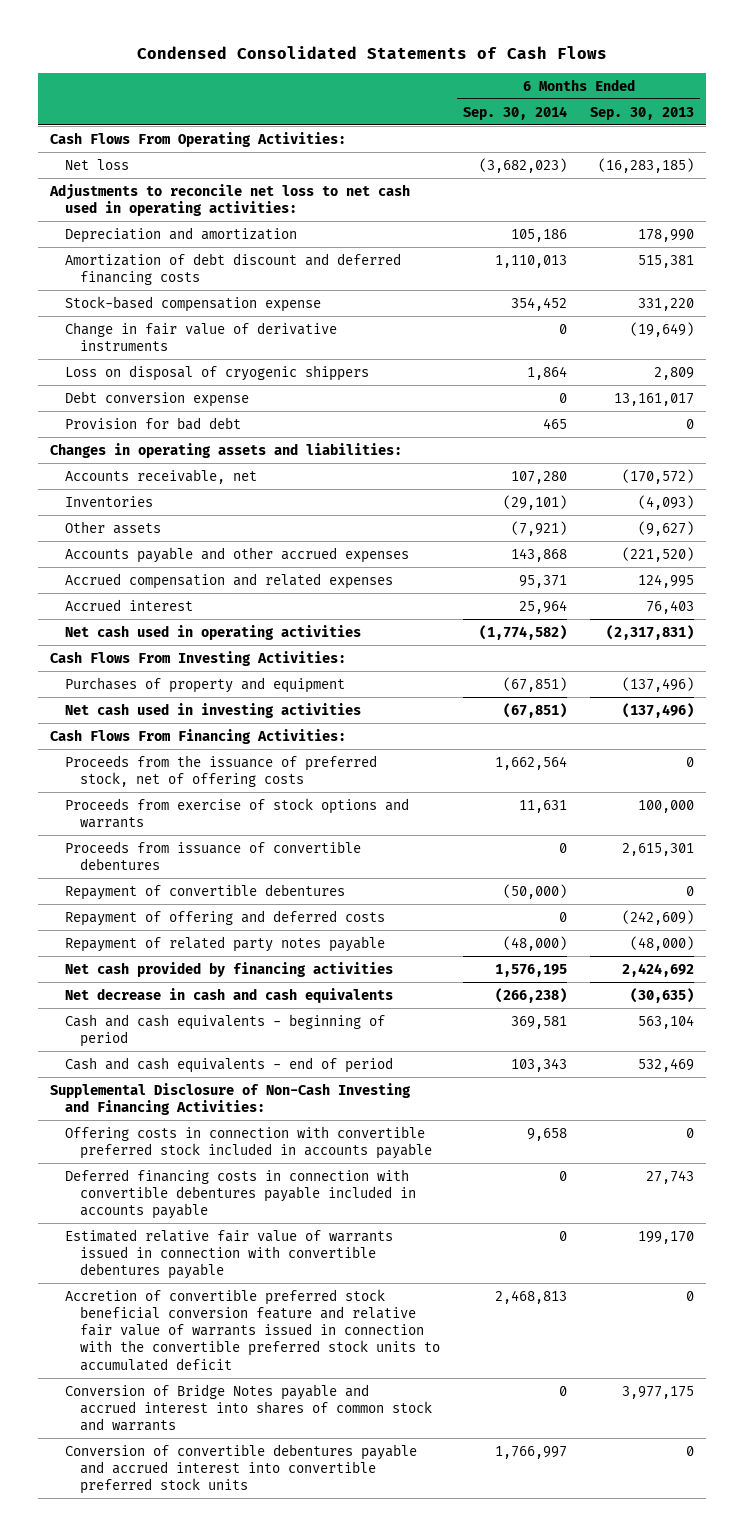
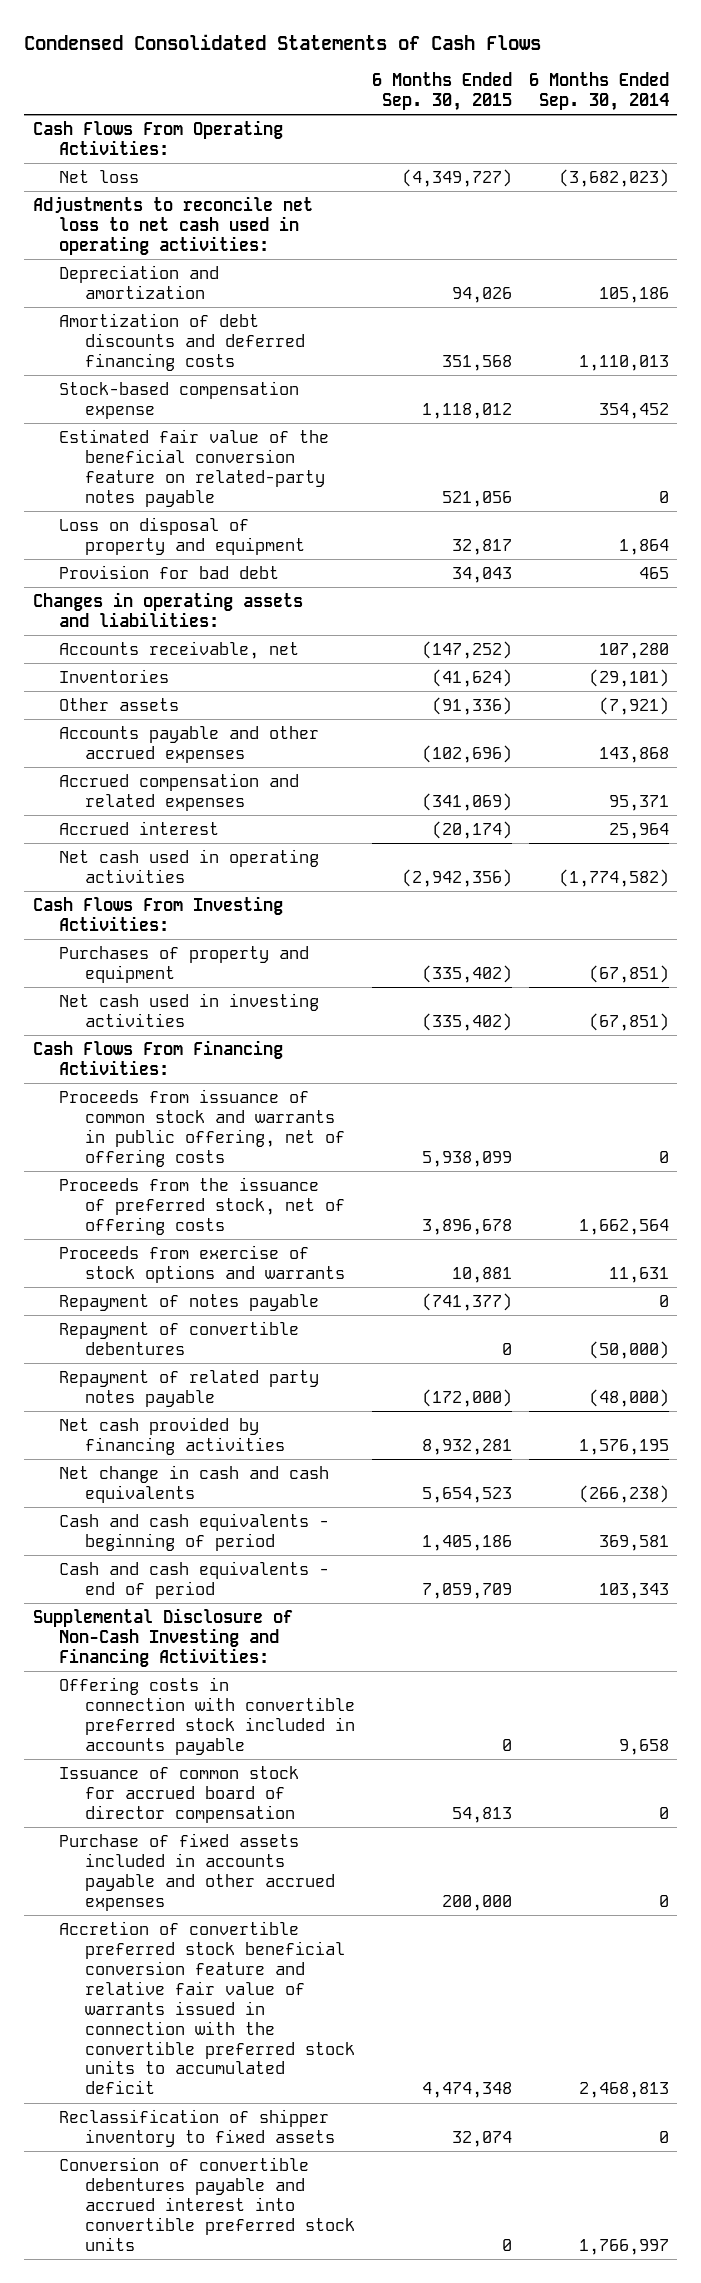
[590,106,695,120] Sep. 30, 2013 -> none
none -> [371,72,512,112] 6 Months Ended Sep. 30, 2015
[64,252,401,285] Amortization of debt discount and deferred financing costs -> [58,312,305,371] Amortization of debt discounts and deferred financing costs
[64,321,337,351] Change in fair value of derivative instruments -> none
[64,390,249,407] Debt conversion expense -> none
none -> [58,428,329,507] Estimated fair value of the beneficial conversion feature on related-party notes payable
[64,364,369,381] Loss on disposal of cryogenic shippers -> [58,516,305,555] Loss on disposal of property and equipment
none -> [58,1088,345,1167] Proceeds from issuance of common stock and warrants in public offering, net of offering costs
[64,840,361,870] Proceeds from issuance of convertible debentures -> none
none -> [58,1293,319,1311] Repayment of notes payable
[64,909,385,926] Repayment of offering and deferred costs -> none
[64,987,393,1003] Net decrease in cash and cash equivalents -> [58,1464,329,1503] Net change in cash and cash equivalents
[64,1168,416,1220] Deferred financing costs in connection with convertible debentures payable included in accounts payable -> none
[64,1228,393,1280] Estimated relative fair value of warrants issued in connection with convertible debentures payable -> none
none -> [58,1765,299,1823] Issuance of common stock for accrued board of director compensation
none -> [58,1832,335,1911] Purchase of fixed assets included in accounts payable and other accrued expenses
[64,1383,432,1432] Conversion of Bridge Notes payable and accrued interest into shares of common stock and warrants -> none
none -> [58,2108,335,2147] Reclassification of shipper inventory to fixed assets

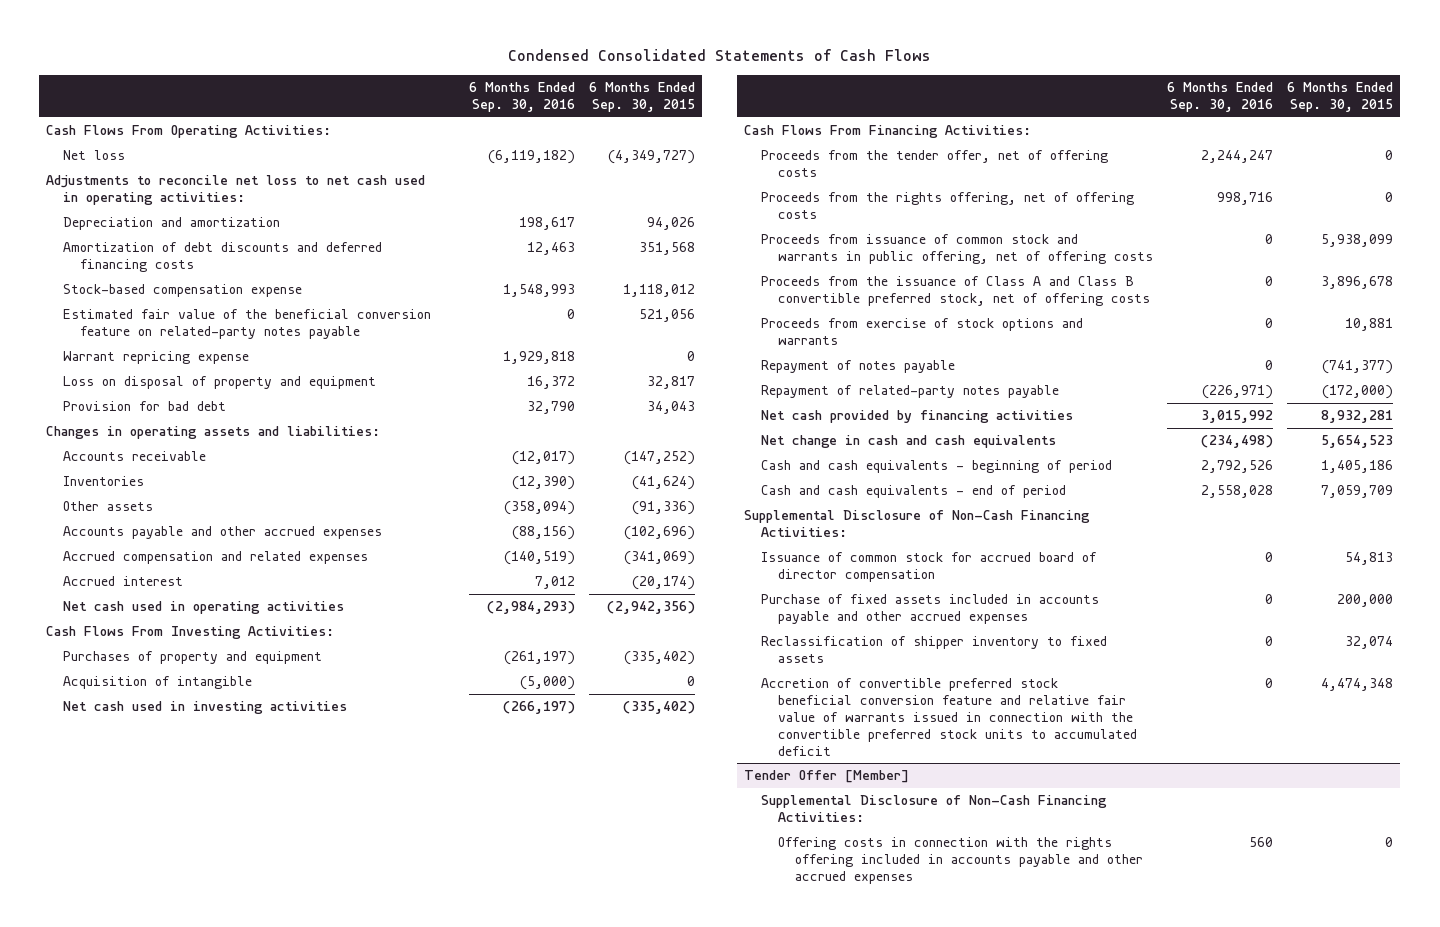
[528,72,669,112] 6 Months Ended Sep. 30, 2014 -> none
none -> [469,82,576,113] 6 Months Ended Sep. 30, 2016
none -> [63,351,250,365] Warrant repricing expense
[58,640,299,659] Accounts receivable, net -> [63,451,207,462] Accounts receivable
none -> [63,676,253,690] Acquisition of intangible
none -> [761,150,1109,178] Proceeds from the tender offer, net of offering costs
none -> [761,192,1135,220] Proceeds from the rights offering, net of offering costs
[58,1176,345,1235] Proceeds from the issuance of preferred stock, net of offering costs -> [761,276,1150,307] Proceeds from the issuance of Class A and Class B convertible preferred stock, net of offering costs
[58,1369,319,1407] Repayment of related party notes payable -> none
[58,1320,299,1355] Repayment of convertible debentures -> [761,385,1060,399] Repayment of related-party notes payable
[501,1342,512,1355] 0 -> [1322,385,1394,400] (172,000)
[58,1676,355,1755] Offering costs in connection with convertible preferred stock included in accounts payable -> none
[32,1607,293,1667] Supplemental Disclosure of Non-Cash Investing and Financing Activities: -> [744,510,1091,538] Supplemental Disclosure of Non-Cash Financing Activities:
[58,2156,355,2251] Conversion of convertible debentures payable and accrued interest into convertible preferred stock units -> none
[58,1920,355,2095] Accretion of convertible preferred stock beneficial conversion feature and relative fair value of warrants issued in connection with the convertible preferred stock units to accumulated deficit -> [761,678,1137,756] Accretion of convertible preferred stock beneficial conversion feature and relative fair value of warrants issued in connection with the convertible preferred stock units to accumulated deficit
none -> [744,770,910,784] Tender Offer [Member]
none -> [761,795,1108,823] Supplemental Disclosure of Non-Cash Financing Activities:
none -> [777,837,1143,884] Offering costs in connection with the rights offering included in accounts payable and other accrued expenses

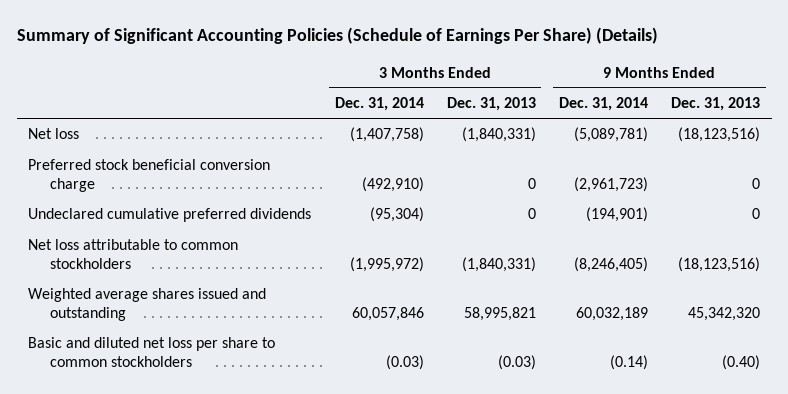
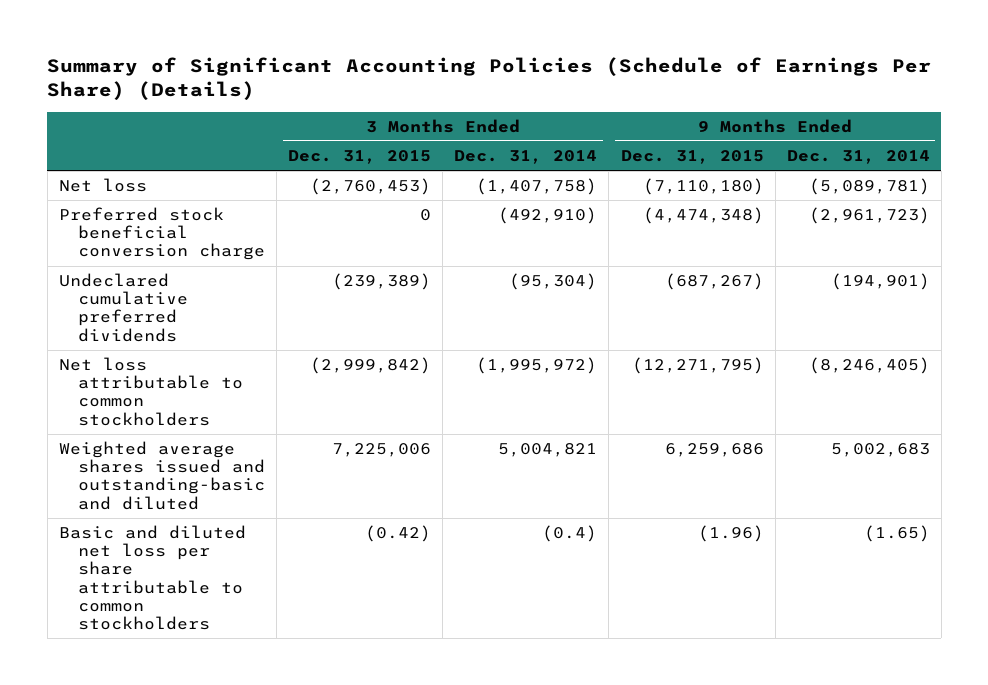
[446,97,536,112] Dec. 31, 2013 -> none
[670,97,760,112] Dec. 31, 2013 -> none
none -> [288,149,432,164] Dec. 31, 2015
none -> [620,149,764,164] Dec. 31, 2015
[28,288,267,322] Weighted average shares issued and outstanding -> [58,441,266,510] Weighted average shares issued and outstanding-basic and diluted
[351,307,424,322] 60,057,846 -> [498,443,598,458] 5,004,821
[575,307,648,322] 60,032,189 -> [830,443,930,458] 5,002,683
[28,337,276,368] Basic and diluted net loss per share to common stockholders -> [58,525,246,630] Basic and diluted net loss per share attributable to common stockholders
[385,355,424,371] (0.03) -> [542,525,598,543] (0.4)
[609,355,648,371] (0.14) -> [863,525,930,543] (1.65)

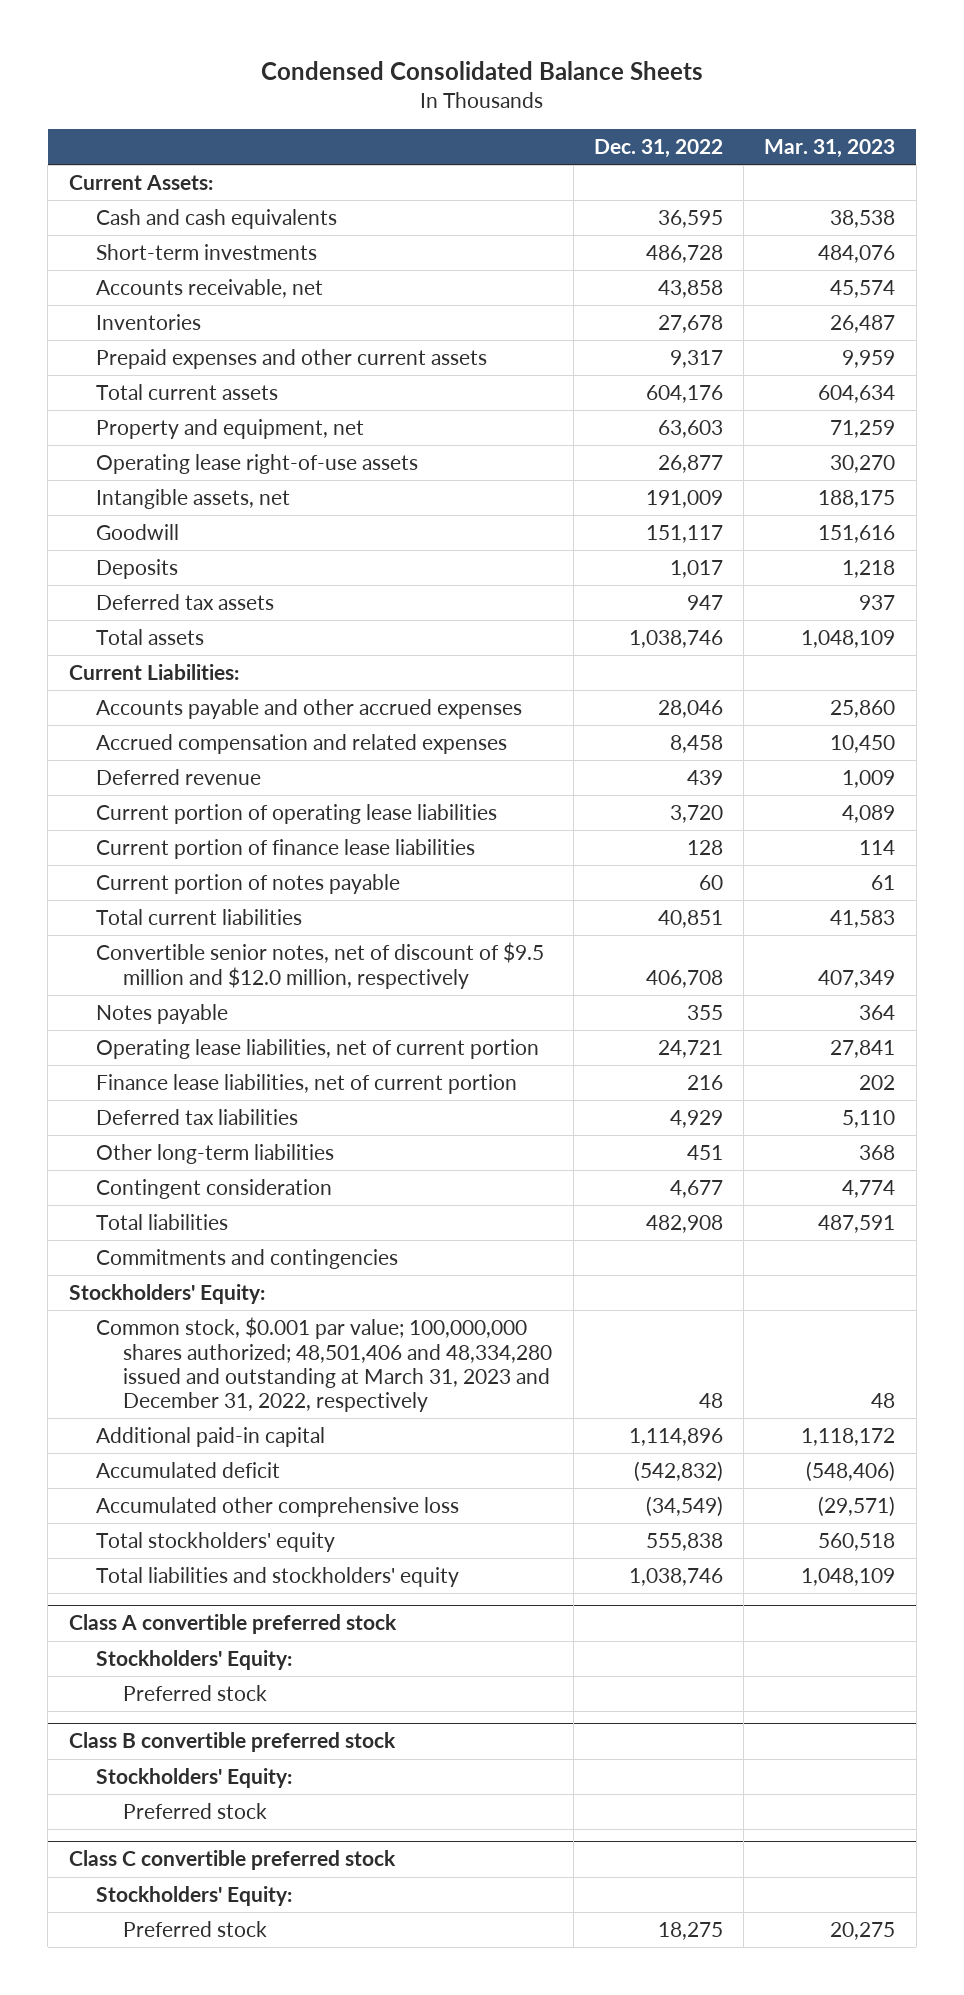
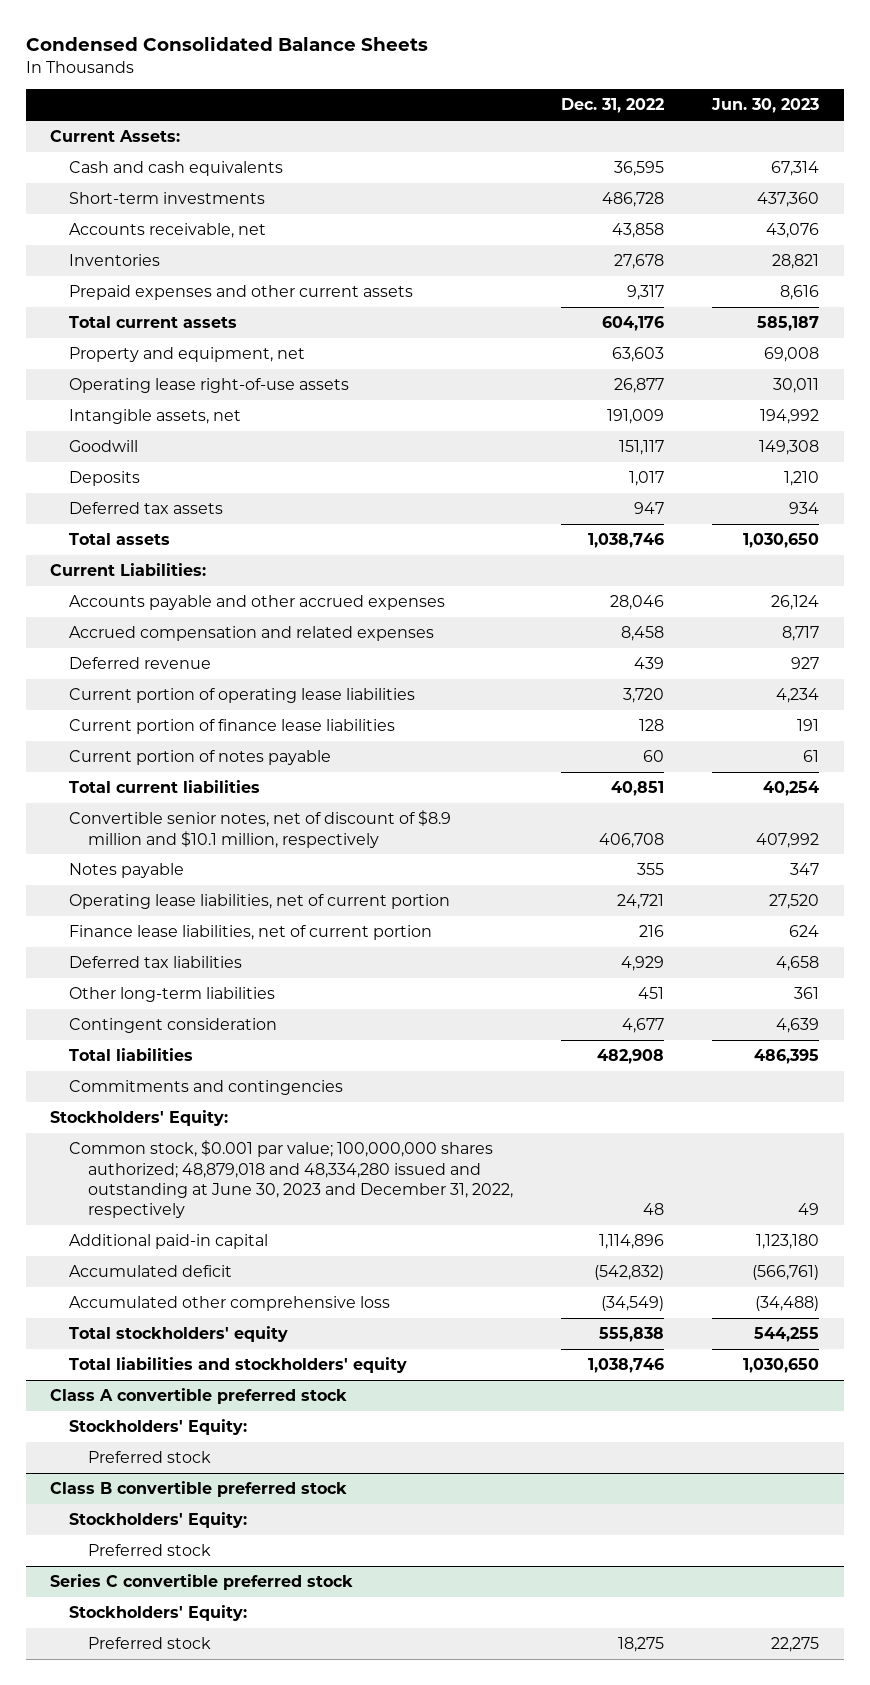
[764,138,896,158] Mar. 31, 2023 -> none
none -> [711,98,820,114] Jun. 30, 2023
[95,942,544,989] Convertible senior notes, net of discount of $9.5 million and $12.0 million, respectively -> [69,810,452,848] Convertible senior notes, net of discount of $8.9 million and $10.1 million, respectively
[95,1317,553,1413] Common stock, $0.001 par value; 100,000,000 shares authorized; 48,501,406 and 48,334,280 issued and outstanding at March 31, 2023 and December 31, 2022, respectively -> [69,1140,513,1219] Common stock, $0.001 par value; 100,000,000 shares authorized; 48,879,018 and 48,334,280 issued and outstanding at June 30, 2023 and December 31, 2022, respectively
[68,1850,396,1871] Class C convertible preferred stock -> [50,1574,354,1591] Series C convertible preferred stock

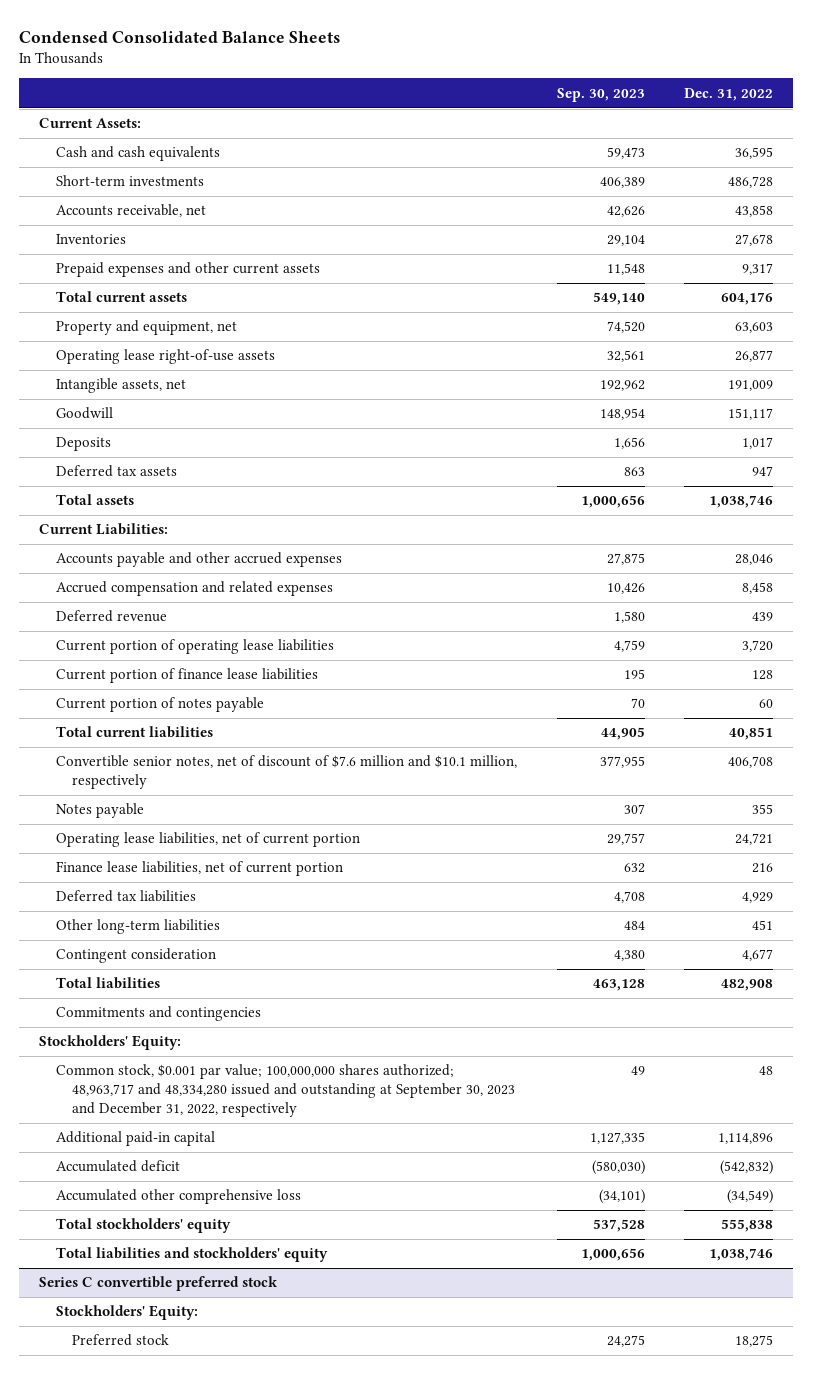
[711,98,820,114] Jun. 30, 2023 -> none
none -> [556,87,645,102] Sep. 30, 2023
[69,810,452,848] Convertible senior notes, net of discount of $8.9 million and $10.1 million, respectively -> [55,755,517,790] Convertible senior notes, net of discount of $7.6 million and $10.1 million, respectively
[69,1140,513,1219] Common stock, $0.001 par value; 100,000,000 shares authorized; 48,879,018 and 48,334,280 issued and outstanding at June 30, 2023 and December 31, 2022, respectively -> [55,1064,516,1118] Common stock, $0.001 par value; 100,000,000 shares authorized; 48,963,717 and 48,334,280 issued and outstanding at September 30, 2023 and December 31, 2022, respectively
[50,1388,348,1405] Class A convertible preferred stock -> none
[69,1419,248,1436] Stockholders' Equity: -> none
[87,1451,211,1464] Preferred stock -> none
[50,1481,348,1498] Class B convertible preferred stock -> none
[69,1512,248,1529] Stockholders' Equity: -> none
[87,1544,211,1557] Preferred stock -> none

